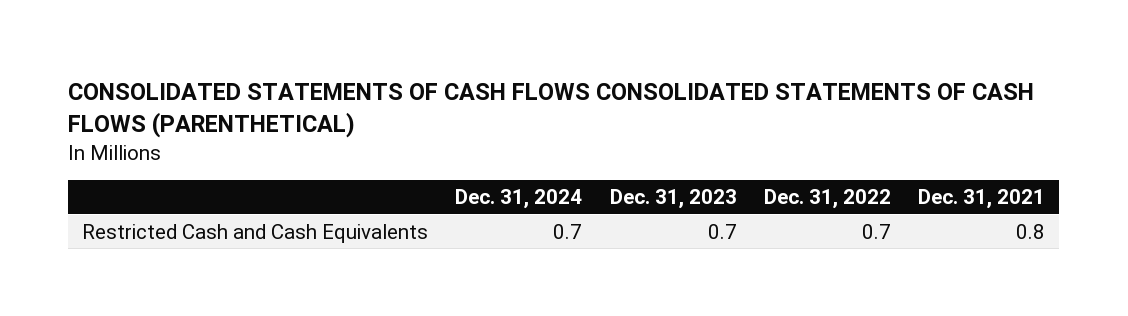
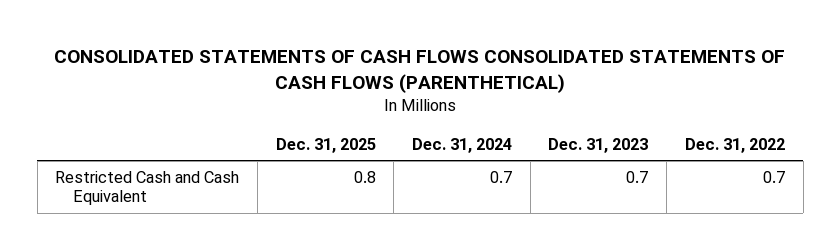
[918,189,1046,210] Dec. 31, 2021 -> none
none -> [275,137,376,153] Dec. 31, 2025
[82,223,429,243] Restricted Cash and Cash Equivalents -> [55,171,240,206] Restricted Cash and Cash Equivalent

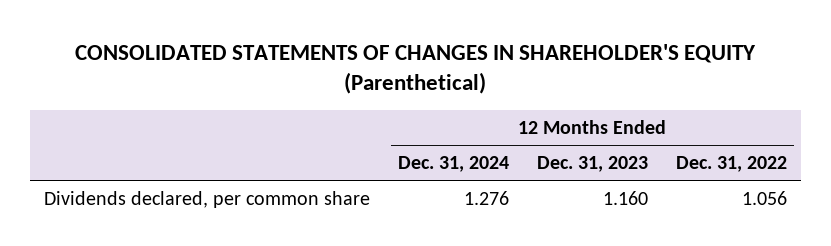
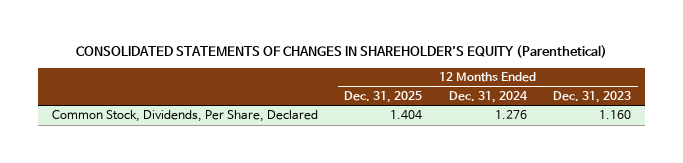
[675,156,787,173] Dec. 31, 2022 -> none
none -> [344,90,423,103] Dec. 31, 2025
[43,190,370,208] Dividends declared, per common share -> [51,110,318,123] Common Stock, Dividends, Per Share, Declared

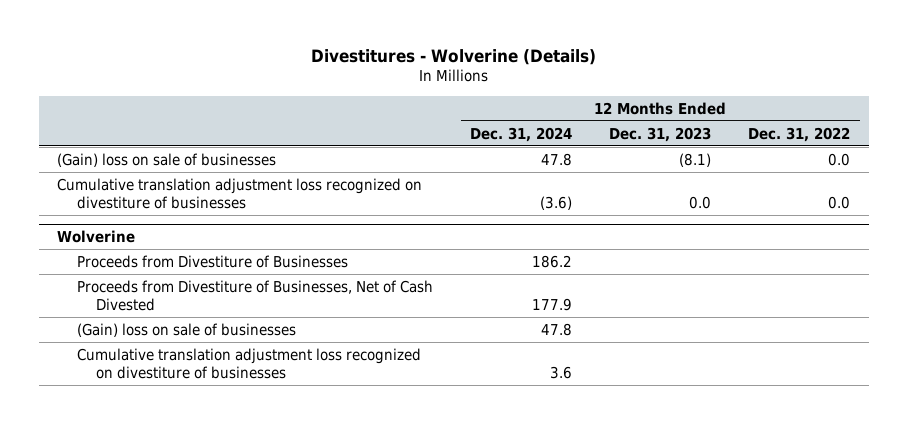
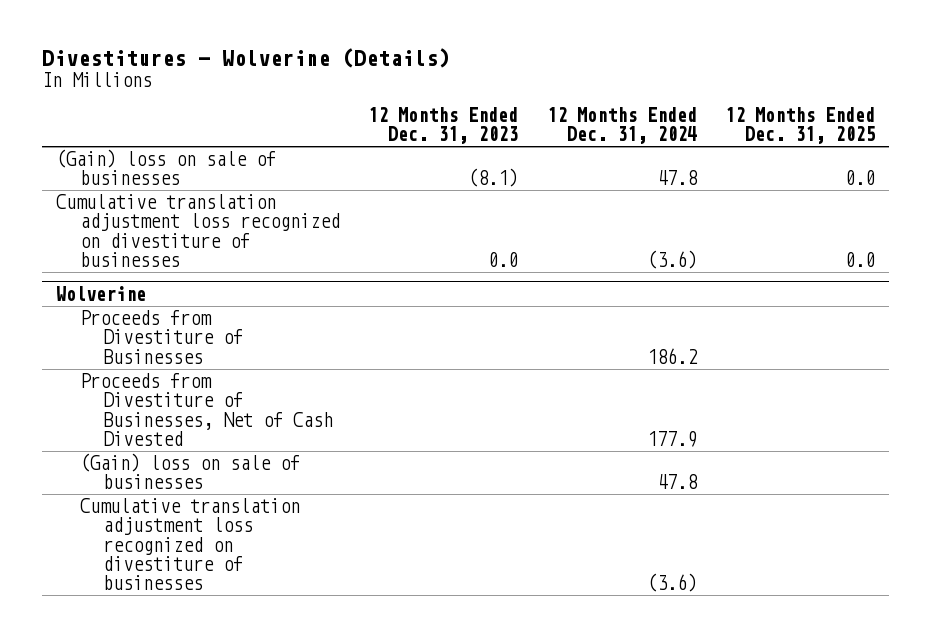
[748,126,851,142] Dec. 31, 2022 -> none
none -> [725,107,876,145] 12 Months Ended Dec. 31, 2025
[549,366,572,380] 3.6 -> [646,572,697,592] (3.6)

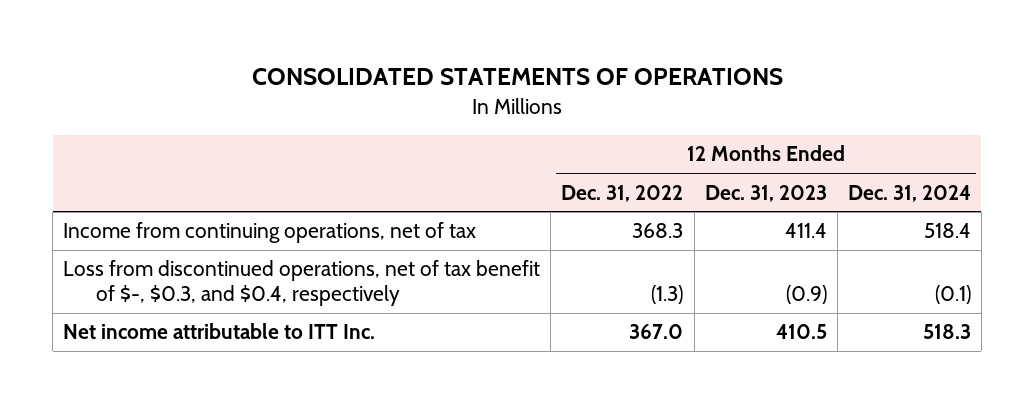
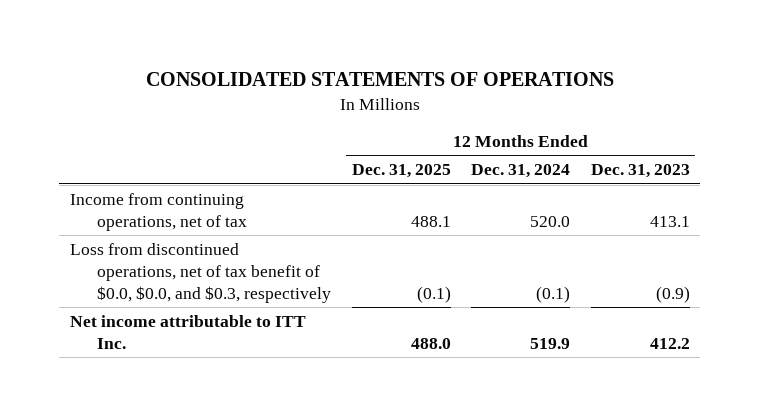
[561,184,684,202] Dec. 31, 2022 -> none
none -> [351,163,451,178] Dec. 31, 2025
[784,223,827,239] 411.4 -> [649,215,690,227] 413.1
[923,223,971,239] 518.4 -> [530,215,571,227] 520.0
[63,260,541,307] Loss from discontinued operations, net of tax benefit of $-, $0.3, and $0.4, respectively -> [69,242,331,303] Loss from discontinued operations, net of tax benefit of $0.0, $0.0, and $0.3, respectively
[775,324,827,340] 410.5 -> [649,337,690,349] 412.2
[922,324,971,340] 518.3 -> [530,337,571,349] 519.9

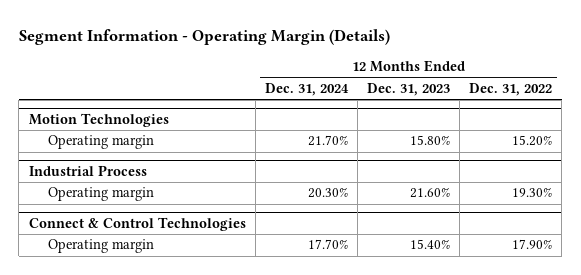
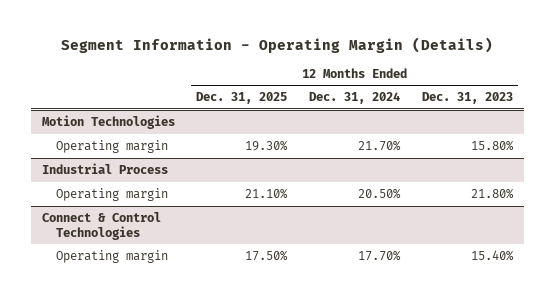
[469,82,553,96] Dec. 31, 2022 -> none
none -> [196,92,288,105] Dec. 31, 2025
[307,187,348,199] 20.30% -> [358,188,402,200] 20.50%
[410,187,451,199] 21.60% -> [470,188,514,200] 21.80%

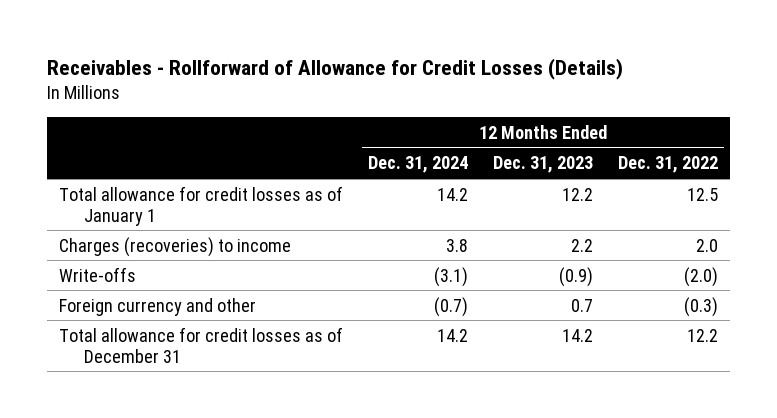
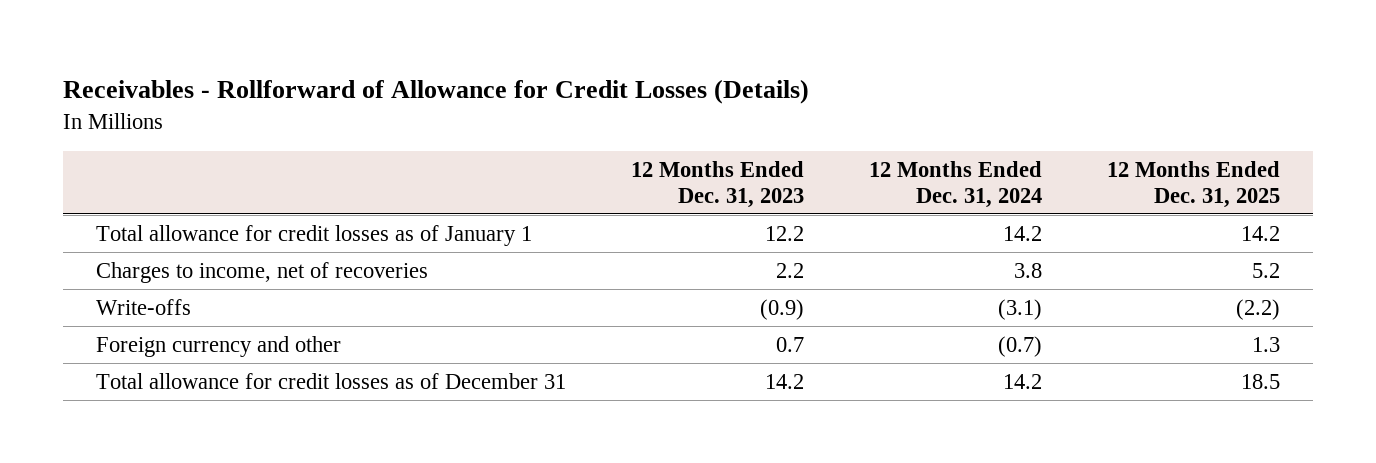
[617,156,718,174] Dec. 31, 2022 -> none
none -> [1107,160,1281,208] 12 Months Ended Dec. 31, 2025
[59,236,292,257] Charges (recoveries) to income -> [95,261,428,283] Charges to income, net of recoveries

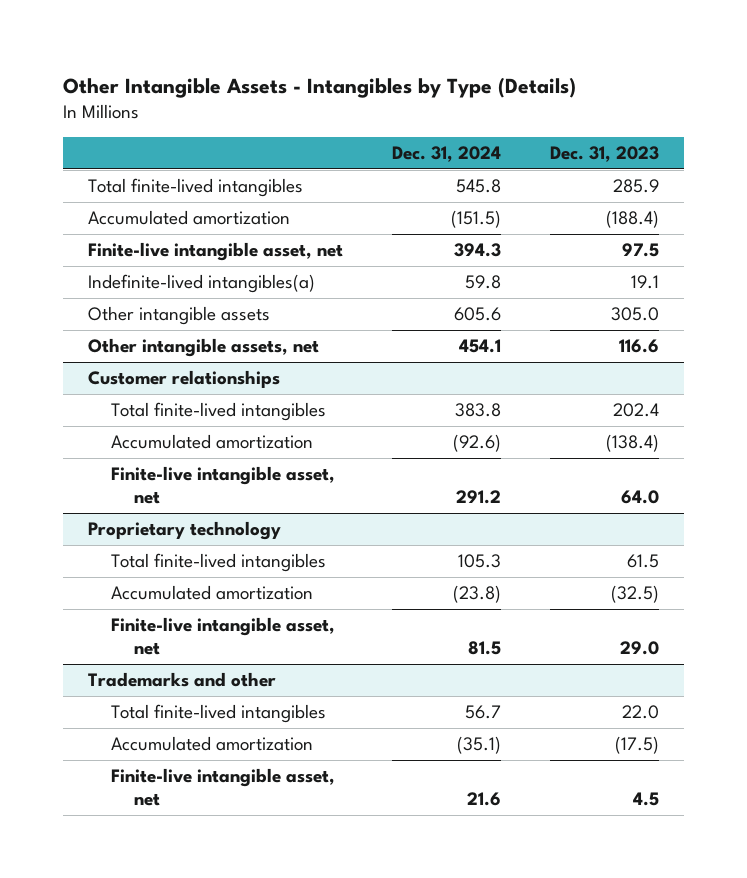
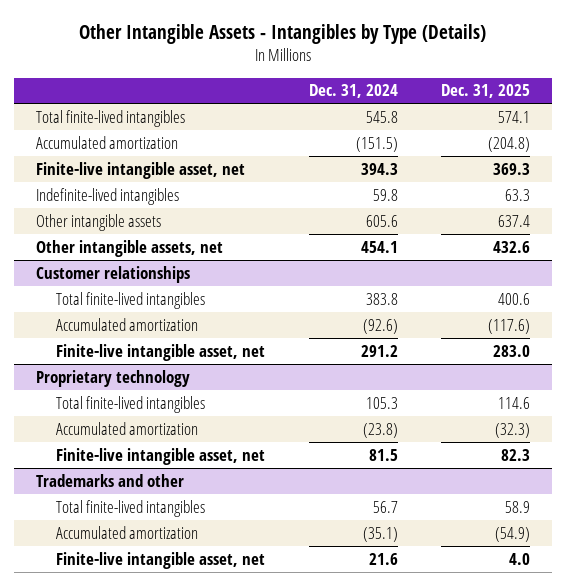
[550,146,660,163] Dec. 31, 2023 -> none
none -> [441,84,531,99] Dec. 31, 2025
[87,274,315,294] Indefinite-lived intangibles(a) -> [35,187,179,205] Indefinite-lived intangibles

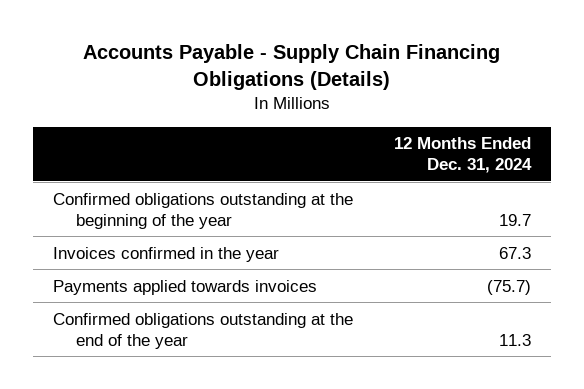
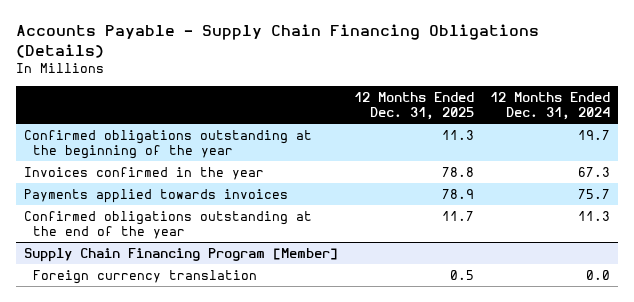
none -> [354,91,475,121] 12 Months Ended Dec. 31, 2025
[486,279,531,295] (75.7) -> [578,188,611,199] 75.7
none -> [24,247,339,262] Supply Chain Financing Program [Member]
none -> [33,269,258,284] Foreign currency translation

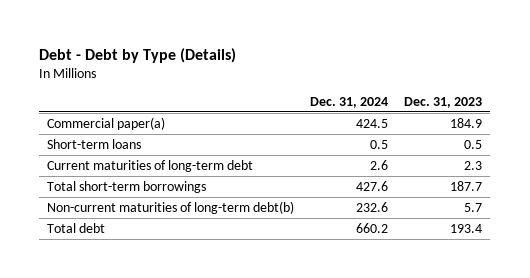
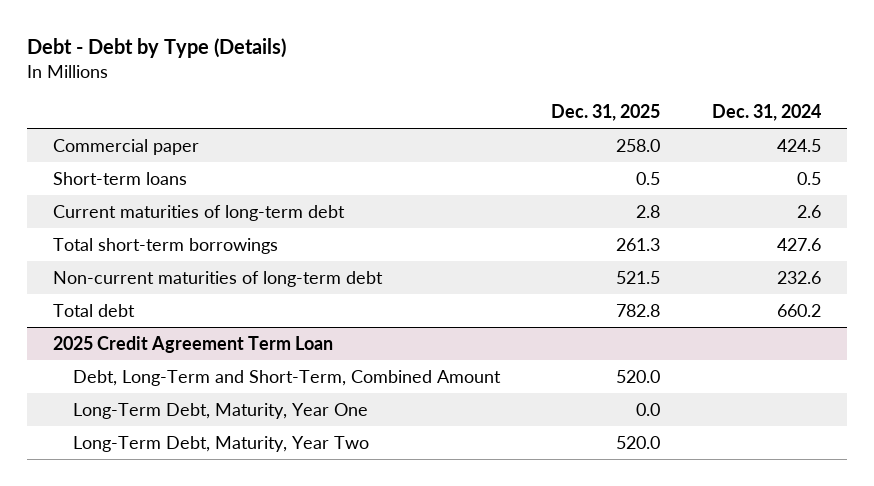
[404,97,483,109] Dec. 31, 2023 -> none
none -> [551,104,661,122] Dec. 31, 2025
[47,116,166,130] Commercial paper(a) -> [52,138,199,155] Commercial paper
[47,200,295,214] Non-current maturities of long-term debt(b) -> [52,270,383,287] Non-current maturities of long-term debt
none -> [52,335,333,353] 2025 Credit Agreement Term Loan
none -> [72,369,501,386] Debt, Long-Term and Short-Term, Combined Amount
none -> [72,402,368,419] Long-Term Debt, Maturity, Year One
none -> [72,435,369,452] Long-Term Debt, Maturity, Year Two

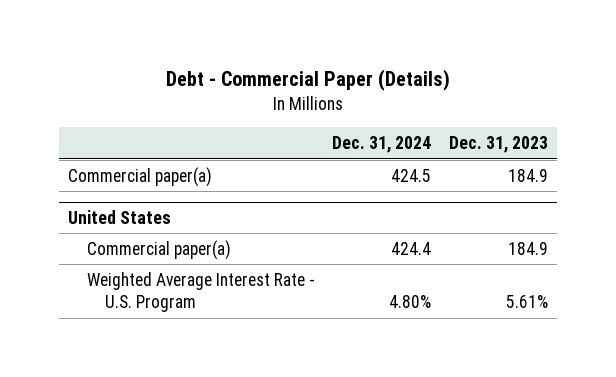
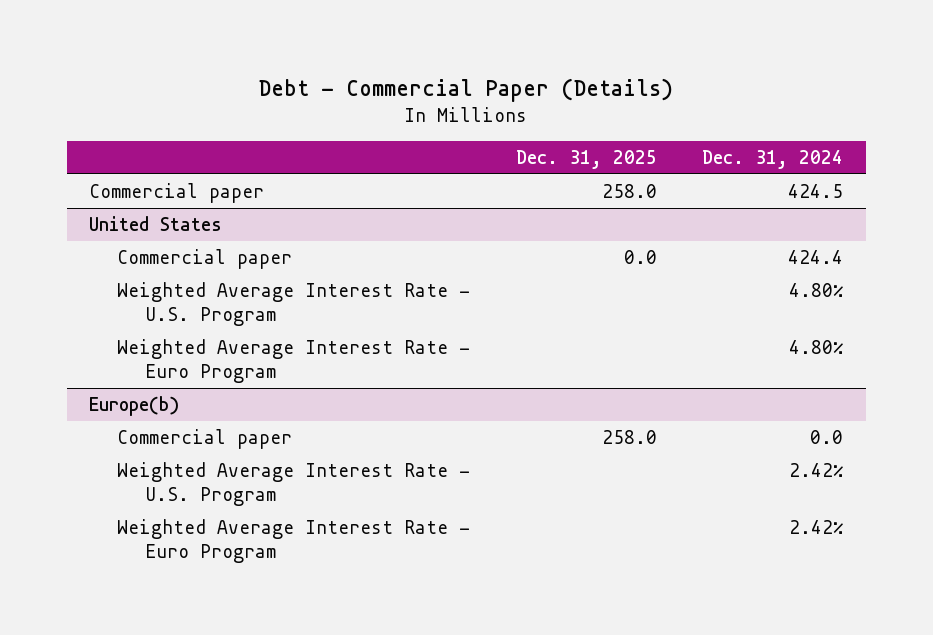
[449,136,549,154] Dec. 31, 2023 -> none
none -> [515,150,657,170] Dec. 31, 2025
[68,166,213,187] Commercial paper(a) -> [89,183,265,204] Commercial paper
[86,239,231,260] Commercial paper(a) -> [117,249,293,270] Commercial paper
none -> [117,339,471,383] Weighted Average Interest Rate - Euro Program
none -> [89,396,180,417] Europe(b)
none -> [117,429,293,450] Commercial paper
none -> [117,462,471,506] Weighted Average Interest Rate - U.S. Program
none -> [117,519,471,563] Weighted Average Interest Rate - Euro Program

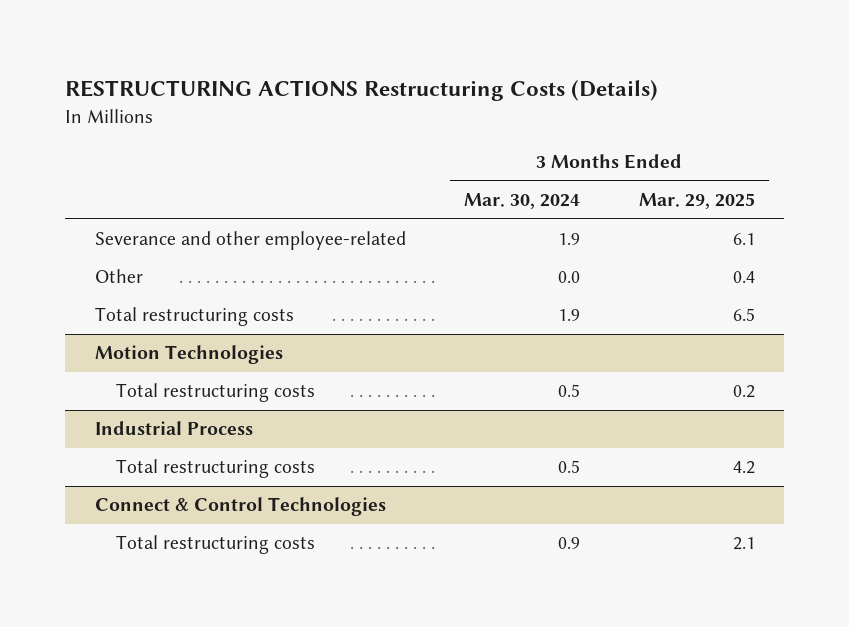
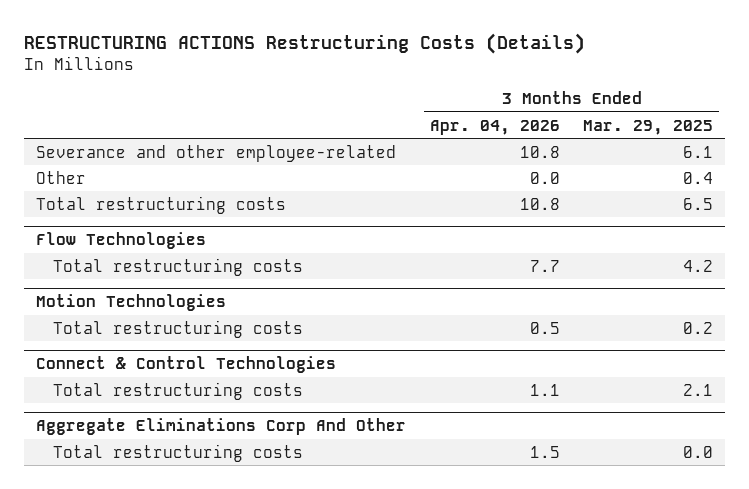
[464,192,581,209] Mar. 30, 2024 -> none
none -> [429,119,560,135] Apr. 04, 2026
none -> [36,232,207,250] Flow Technologies
none -> [53,257,304,276] Total restructuring costs
[94,421,253,436] Industrial Process -> none
[115,459,315,479] Total restructuring costs -> none
none -> [36,418,407,436] Aggregate Eliminations Corp And Other
none -> [53,443,304,462] Total restructuring costs

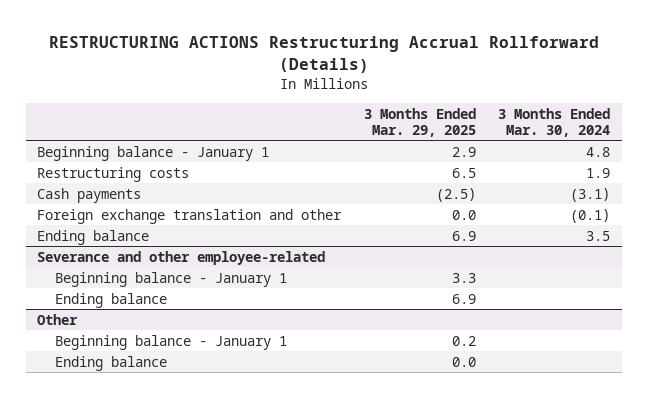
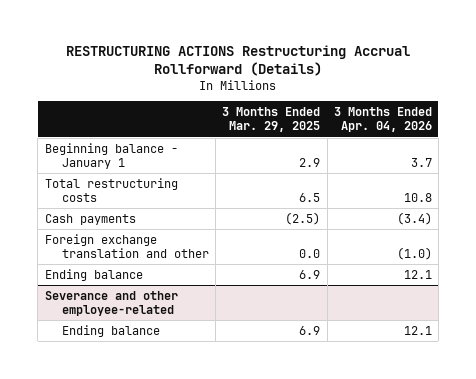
[498,107,611,137] 3 Months Ended Mar. 30, 2024 -> none
none -> [333,107,432,133] 3 Months Ended Apr. 04, 2026
[37,166,190,182] Restructuring costs -> [44,177,178,202] Total restructuring costs
[54,271,287,287] Beginning balance - January 1 -> none
[37,313,79,325] Other -> none
[54,334,287,350] Beginning balance - January 1 -> none
[54,355,167,371] Ending balance -> none

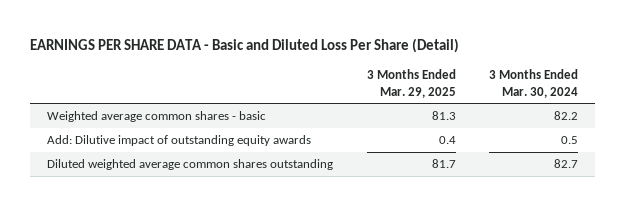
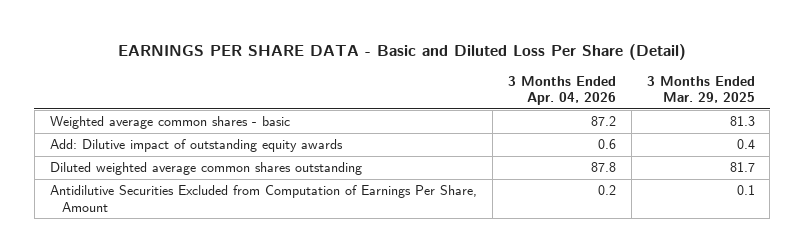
[489,69,579,98] 3 Months Ended Mar. 30, 2024 -> none
none -> [507,75,616,106] 3 Months Ended Apr. 04, 2026
none -> [49,185,477,212] Antidilutive Securities Excluded from Computation of Earnings Per Share, Amount

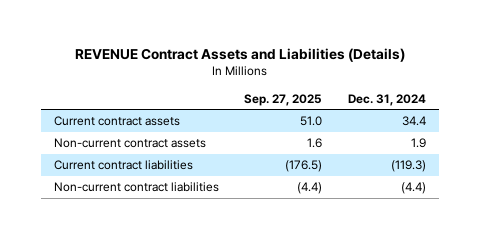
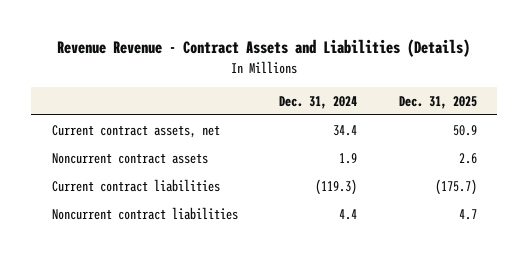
[74,48,405,63] REVENUE Contract Assets and Liabilities (Details) -> [57,39,471,58] Revenue Revenue - Contract Assets and Liabilities (Details)
[244,93,323,106] Sep. 27, 2025 -> none
none -> [398,95,477,109] Dec. 31, 2025
[53,116,180,127] Current contract assets -> [51,124,220,138] Current contract assets, net
[53,138,206,149] Non-current contract assets -> [51,152,208,164] Noncurrent contract assets
[53,182,219,193] Non-current contract liabilities -> [51,206,238,220] Noncurrent contract liabilities
[401,182,427,195] (4.4) -> [339,208,358,220] 4.4

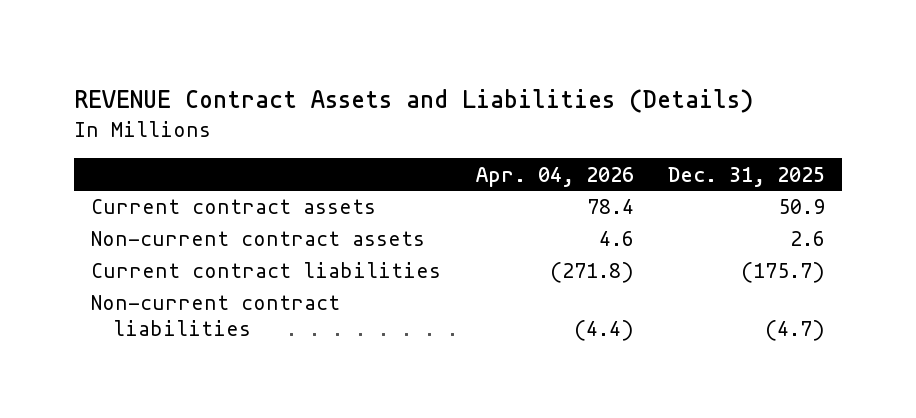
[57,39,471,58] Revenue Revenue - Contract Assets and Liabilities (Details) -> [74,88,754,113] REVENUE Contract Assets and Liabilities (Details)
[279,95,358,109] Dec. 31, 2024 -> none
none -> [475,166,634,187] Apr. 04, 2026
[51,124,220,138] Current contract assets, net -> [91,199,377,215] Current contract assets
[51,152,208,164] Noncurrent contract assets -> [91,231,426,247] Non-current contract assets
[51,206,238,220] Noncurrent contract liabilities -> [91,295,341,336] Non-current contract liabilities
[458,208,477,220] 4.7 -> [764,319,825,341] (4.7)

